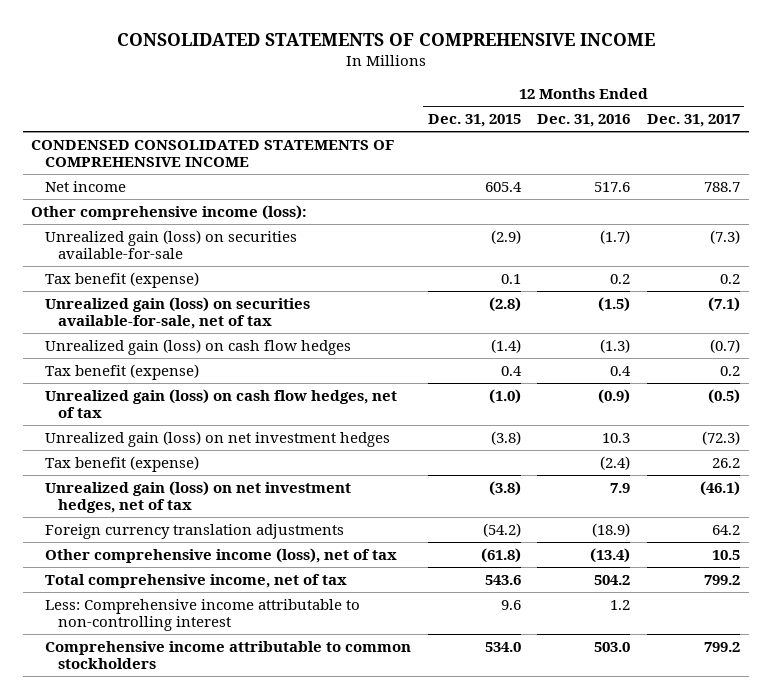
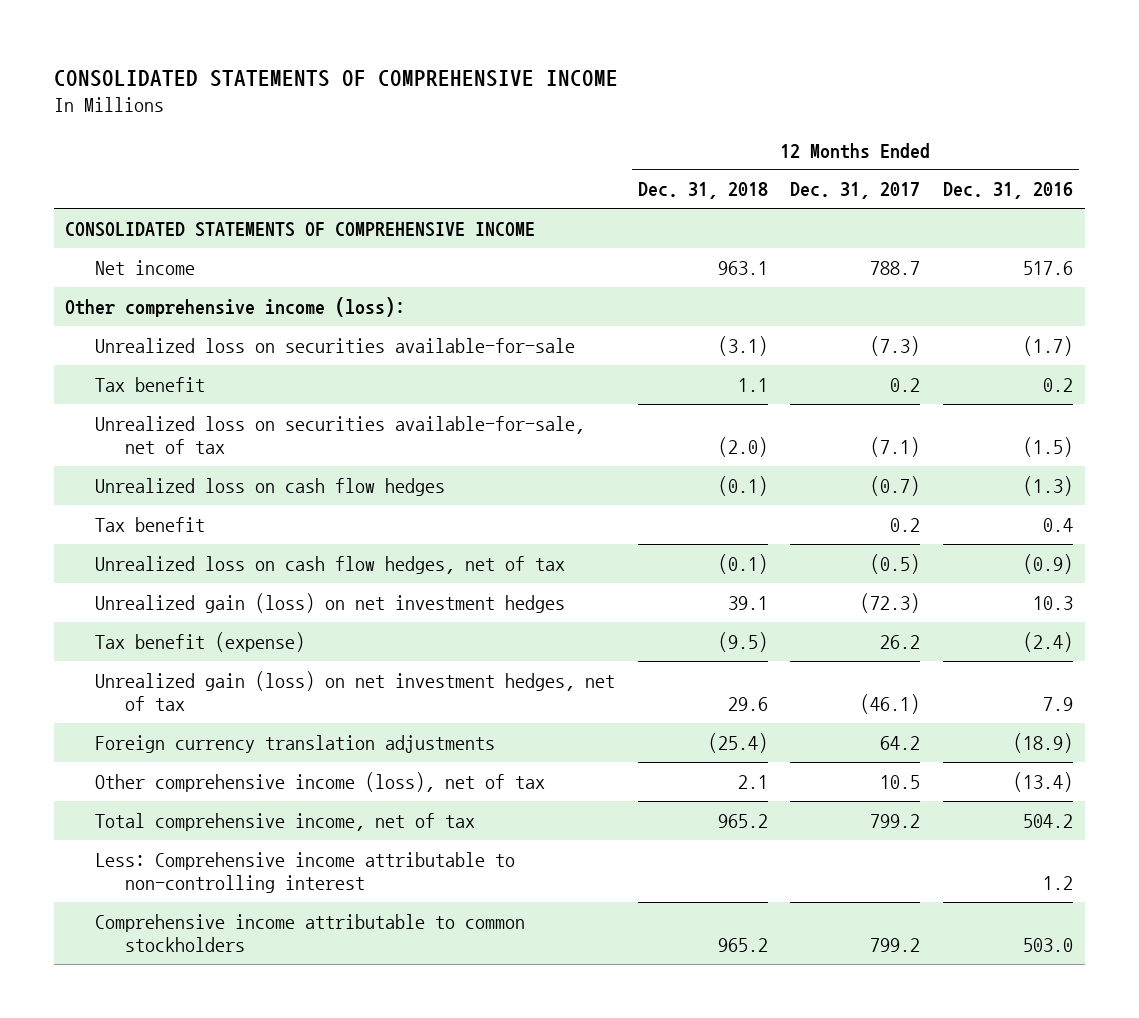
[427,114,521,128] Dec. 31, 2015 -> none
none -> [637,182,768,200] Dec. 31, 2018
[31,139,395,168] CONDENSED CONSOLIDATED STATEMENTS OF COMPREHENSIVE INCOME -> [65,221,536,237] CONSOLIDATED STATEMENTS OF COMPREHENSIVE INCOME
[44,229,297,260] Unrealized gain (loss) on securities available-for-sale -> [95,337,576,353] Unrealized loss on securities available-for-sale
[44,271,199,288] Tax benefit (expense) -> [95,376,206,392] Tax benefit
[44,296,310,330] Unrealized gain (loss) on securities available-for-sale, net of tax -> [95,415,586,455] Unrealized loss on securities available-for-sale, net of tax
[44,338,351,355] Unrealized gain (loss) on cash flow hedges -> [95,477,446,496] Unrealized loss on cash flow hedges
[44,363,199,380] Tax benefit (expense) -> [95,516,206,532] Tax benefit
[44,388,397,419] Unrealized gain (loss) on cash flow hedges, net of tax -> [95,555,566,574] Unrealized loss on cash flow hedges, net of tax

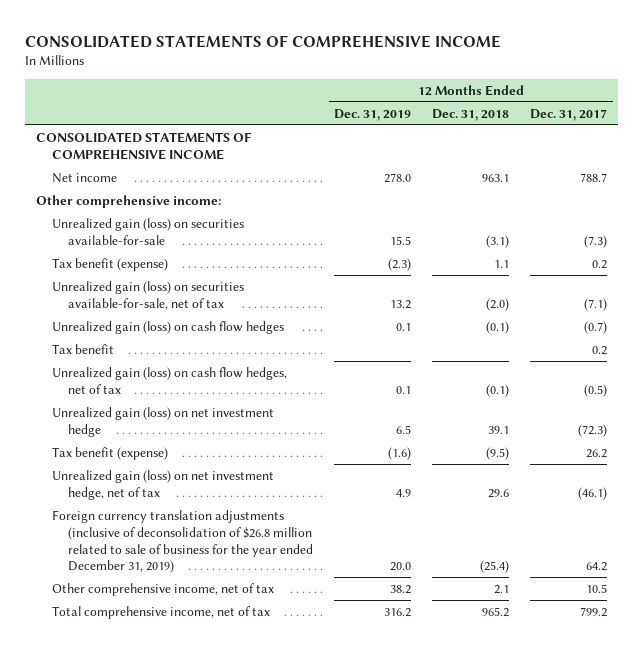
[943,182,1074,200] Dec. 31, 2016 -> none
none -> [333,108,411,121] Dec. 31, 2019
[65,296,406,317] Other comprehensive income (loss): -> [36,194,222,208] Other comprehensive income:
[95,337,576,353] Unrealized loss on securities available-for-sale -> [51,217,244,245] Unrealized gain (loss) on securities available-for-sale
[95,376,206,392] Tax benefit -> [51,257,168,271] Tax benefit (expense)
[95,415,586,455] Unrealized loss on securities available-for-sale, net of tax -> [51,280,244,310] Unrealized gain (loss) on securities available-for-sale, net of tax
[95,477,446,496] Unrealized loss on cash flow hedges -> [51,320,284,334] Unrealized gain (loss) on cash flow hedges
[95,555,566,574] Unrealized loss on cash flow hedges, net of tax -> [51,366,287,394] Unrealized gain (loss) on cash flow hedges, net of tax
[95,592,566,613] Unrealized gain (loss) on net investment hedges -> [51,406,274,437] Unrealized gain (loss) on net investment hedge
[95,670,616,712] Unrealized gain (loss) on net investment hedges, net of tax -> [51,469,274,500] Unrealized gain (loss) on net investment hedge, net of tax
[95,734,496,753] Foreign currency translation adjustments -> [51,509,313,574] Foreign currency translation adjustments (inclusive of deconsolidation of $26.8 million related to sale of business for the year ended December 31, 2019)
[95,771,546,792] Other comprehensive income (loss), net of tax -> [51,582,274,596] Other comprehensive income, net of tax
[95,851,516,894] Less: Comprehensive income attributable to non-controlling interest -> none
[95,913,526,953] Comprehensive income attributable to common stockholders -> none

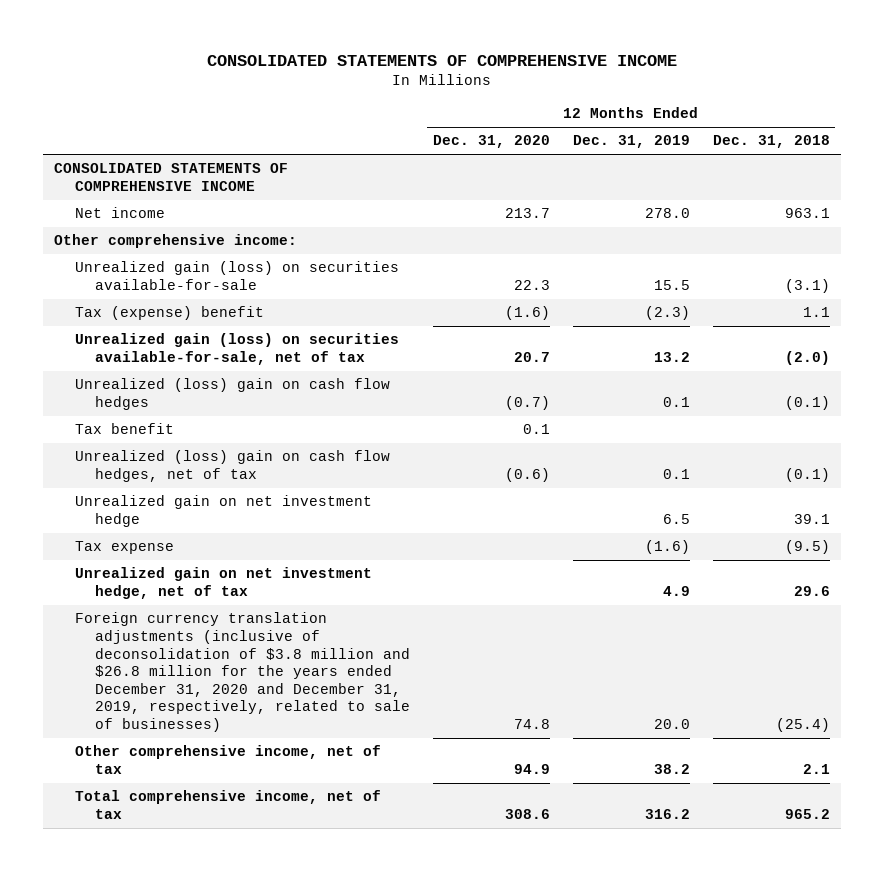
[530,108,608,121] Dec. 31, 2017 -> none
none -> [432,135,550,149] Dec. 31, 2020
[51,257,168,271] Tax benefit (expense) -> [74,306,264,321] Tax (expense) benefit
[51,320,284,334] Unrealized gain (loss) on cash flow hedges -> [74,378,390,410] Unrealized (loss) gain on cash flow hedges
[51,366,287,394] Unrealized gain (loss) on cash flow hedges, net of tax -> [74,450,390,482] Unrealized (loss) gain on cash flow hedges, net of tax
[51,406,274,437] Unrealized gain (loss) on net investment hedge -> [74,495,372,527] Unrealized gain on net investment hedge
[51,446,168,460] Tax benefit (expense) -> [74,541,174,555] Tax expense
[51,469,274,500] Unrealized gain (loss) on net investment hedge, net of tax -> [74,567,372,599] Unrealized gain on net investment hedge, net of tax
[51,509,313,574] Foreign currency translation adjustments (inclusive of deconsolidation of $26.8 million related to sale of business for the year ended December 31, 2019) -> [74,612,410,732] Foreign currency translation adjustments (inclusive of deconsolidation of $3.8 million and $26.8 million for the years ended December 31, 2020 and December 31, 2019, respectively, related to sale of businesses)

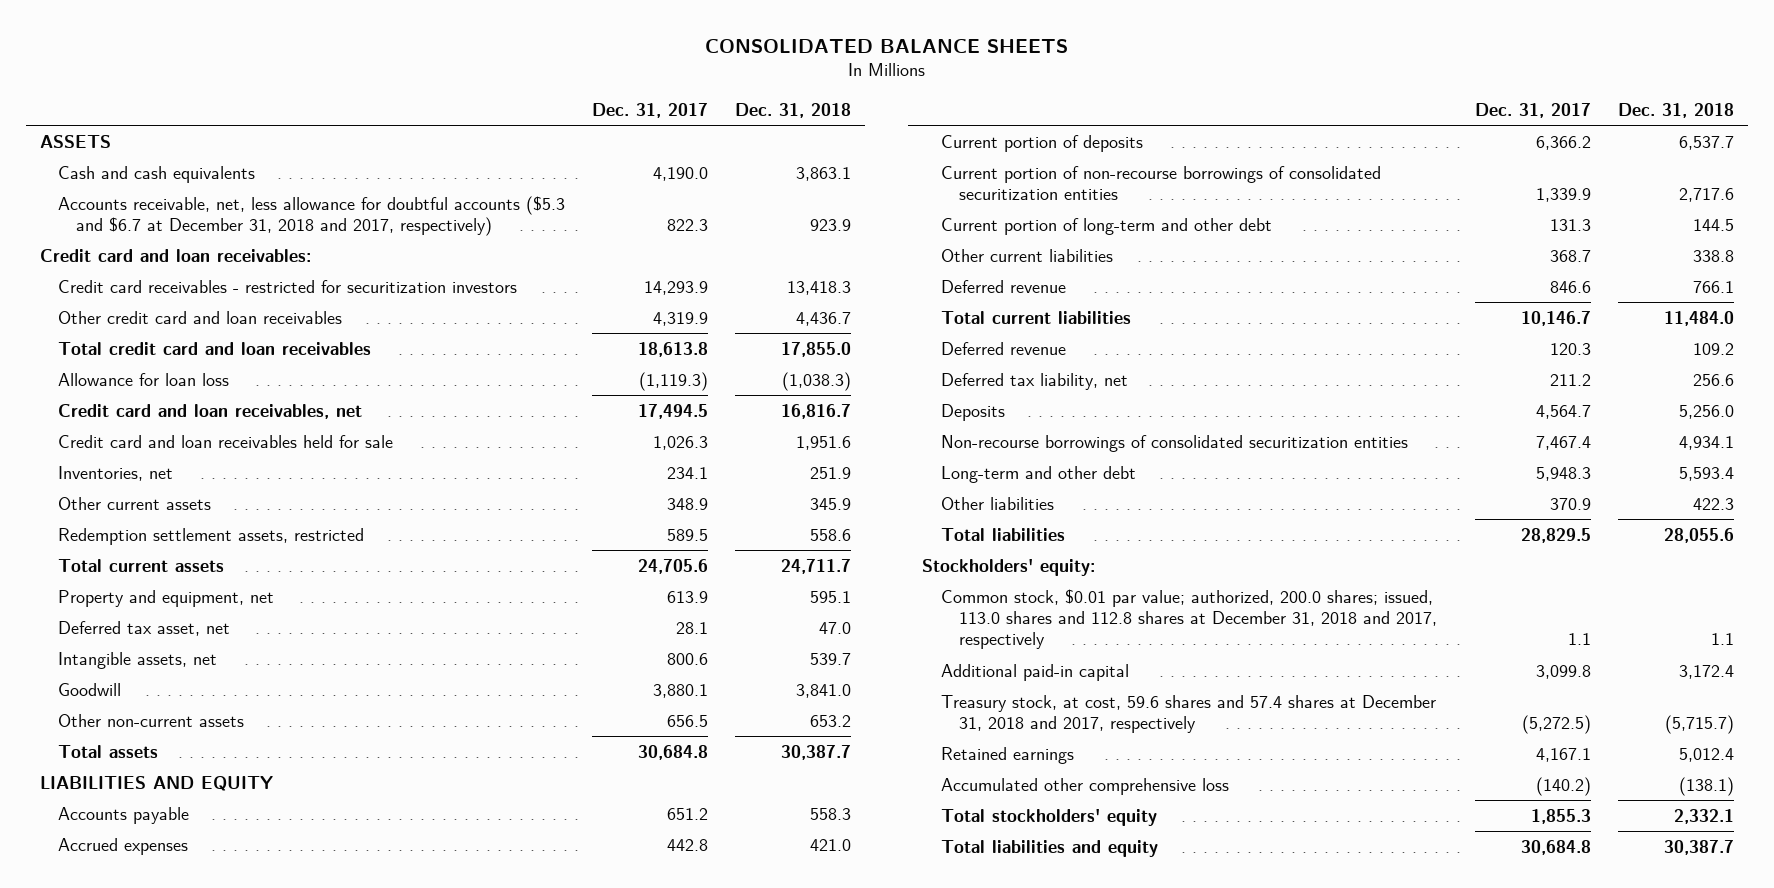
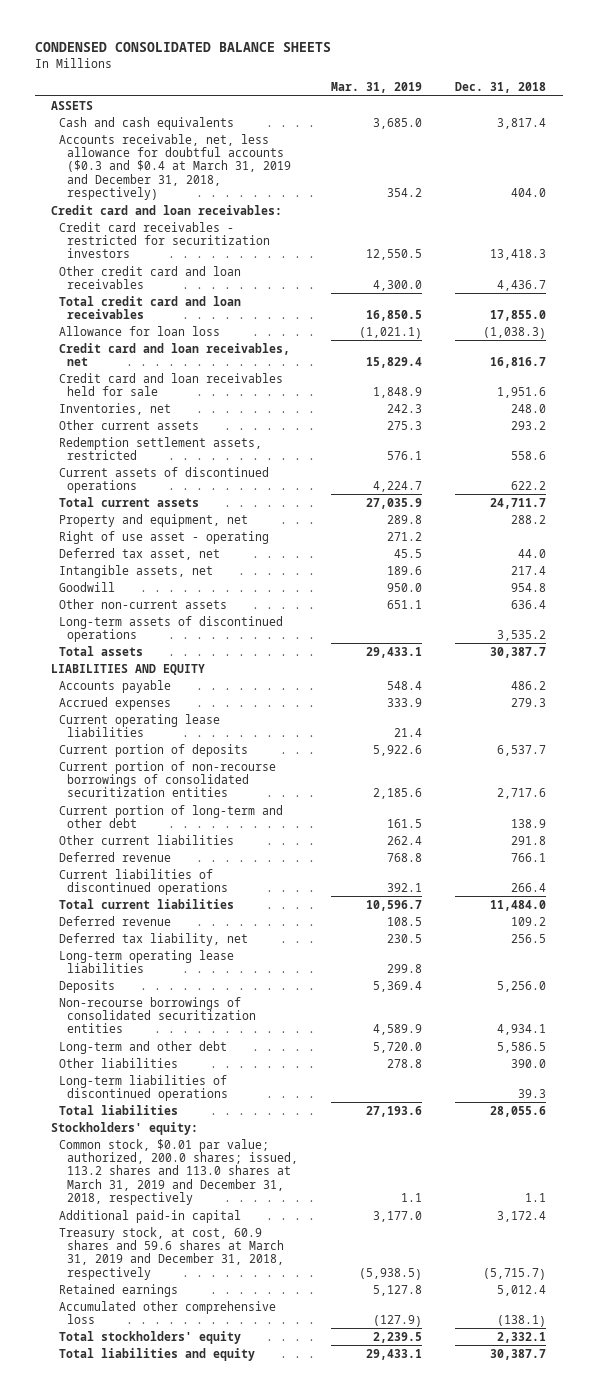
[704,38,1068,53] CONSOLIDATED BALANCE SHEETS -> [34,42,331,53] CONDENSED CONSOLIDATED BALANCE SHEETS
[592,102,709,118] Dec. 31, 2017 -> none
none -> [331,82,423,94] Mar. 31, 2019
[796,166,852,181] 3,863.1 -> [497,117,547,129] 3,817.4
[58,195,566,236] Accounts receivable, net, less allowance for doubtful accounts ($5.3 and $6.7 at December 31, 2018 and 2017, respectively) -> [59,133,292,201] Accounts receivable, net, less allowance for doubtful accounts ($0.3 and $0.4 at March 31, 2019 and December 31, 2018, respectively)
[810,218,852,231] 923.9 -> [511,188,547,198] 404.0
[810,466,852,479] 251.9 -> [511,403,547,413] 248.0
[810,497,852,510] 345.9 -> [511,420,547,430] 293.2
none -> [59,466,270,493] Current assets of discontinued operations
[810,590,852,603] 595.1 -> [511,514,547,524] 288.2
none -> [59,530,270,544] Right of use asset - operating
[819,621,852,634] 47.0 -> [518,548,547,558] 44.0
[810,652,852,665] 539.7 -> [511,565,547,575] 217.4
[796,683,852,698] 3,841.0 -> [511,582,547,592] 954.8
[810,714,852,727] 653.2 -> [511,599,547,609] 636.4
none -> [59,615,284,642] Long-term assets of discontinued operations
[810,807,852,820] 558.3 -> [511,680,547,690] 486.2
[810,838,852,851] 421.0 -> [511,697,547,707] 279.3
none -> [59,713,221,737] Current operating lease liabilities
[1692,218,1734,231] 144.5 -> [511,818,547,828] 138.9
[1692,249,1734,262] 338.8 -> [511,835,547,845] 291.8
none -> [59,868,229,895] Current liabilities of discontinued operations
[1692,373,1734,386] 256.6 -> [511,933,547,943] 256.5
none -> [59,949,235,973] Long-term operating lease liabilities
[1678,466,1734,481] 5,593.4 -> [497,1041,547,1053] 5,586.5
[1692,497,1734,510] 422.3 -> [511,1058,547,1068] 390.0
none -> [59,1074,229,1101] Long-term liabilities of discontinued operations
[940,588,1437,649] Common stock, $0.01 par value; authorized, 200.0 shares; issued, 113.0 shares and 112.8 shares at December 31, 2018 and 2017, respectively -> [59,1138,299,1206] Common stock, $0.01 par value; authorized, 200.0 shares; issued, 113.2 shares and 113.0 shares at March 31, 2019 and December 31, 2018, respectively
[940,694,1436,733] Treasury stock, at cost, 59.6 shares and 57.4 shares at December 31, 2018 and 2017, respectively -> [59,1226,285,1280] Treasury stock, at cost, 60.9 shares and 59.6 shares at March 31, 2019 and December 31, 2018, respectively

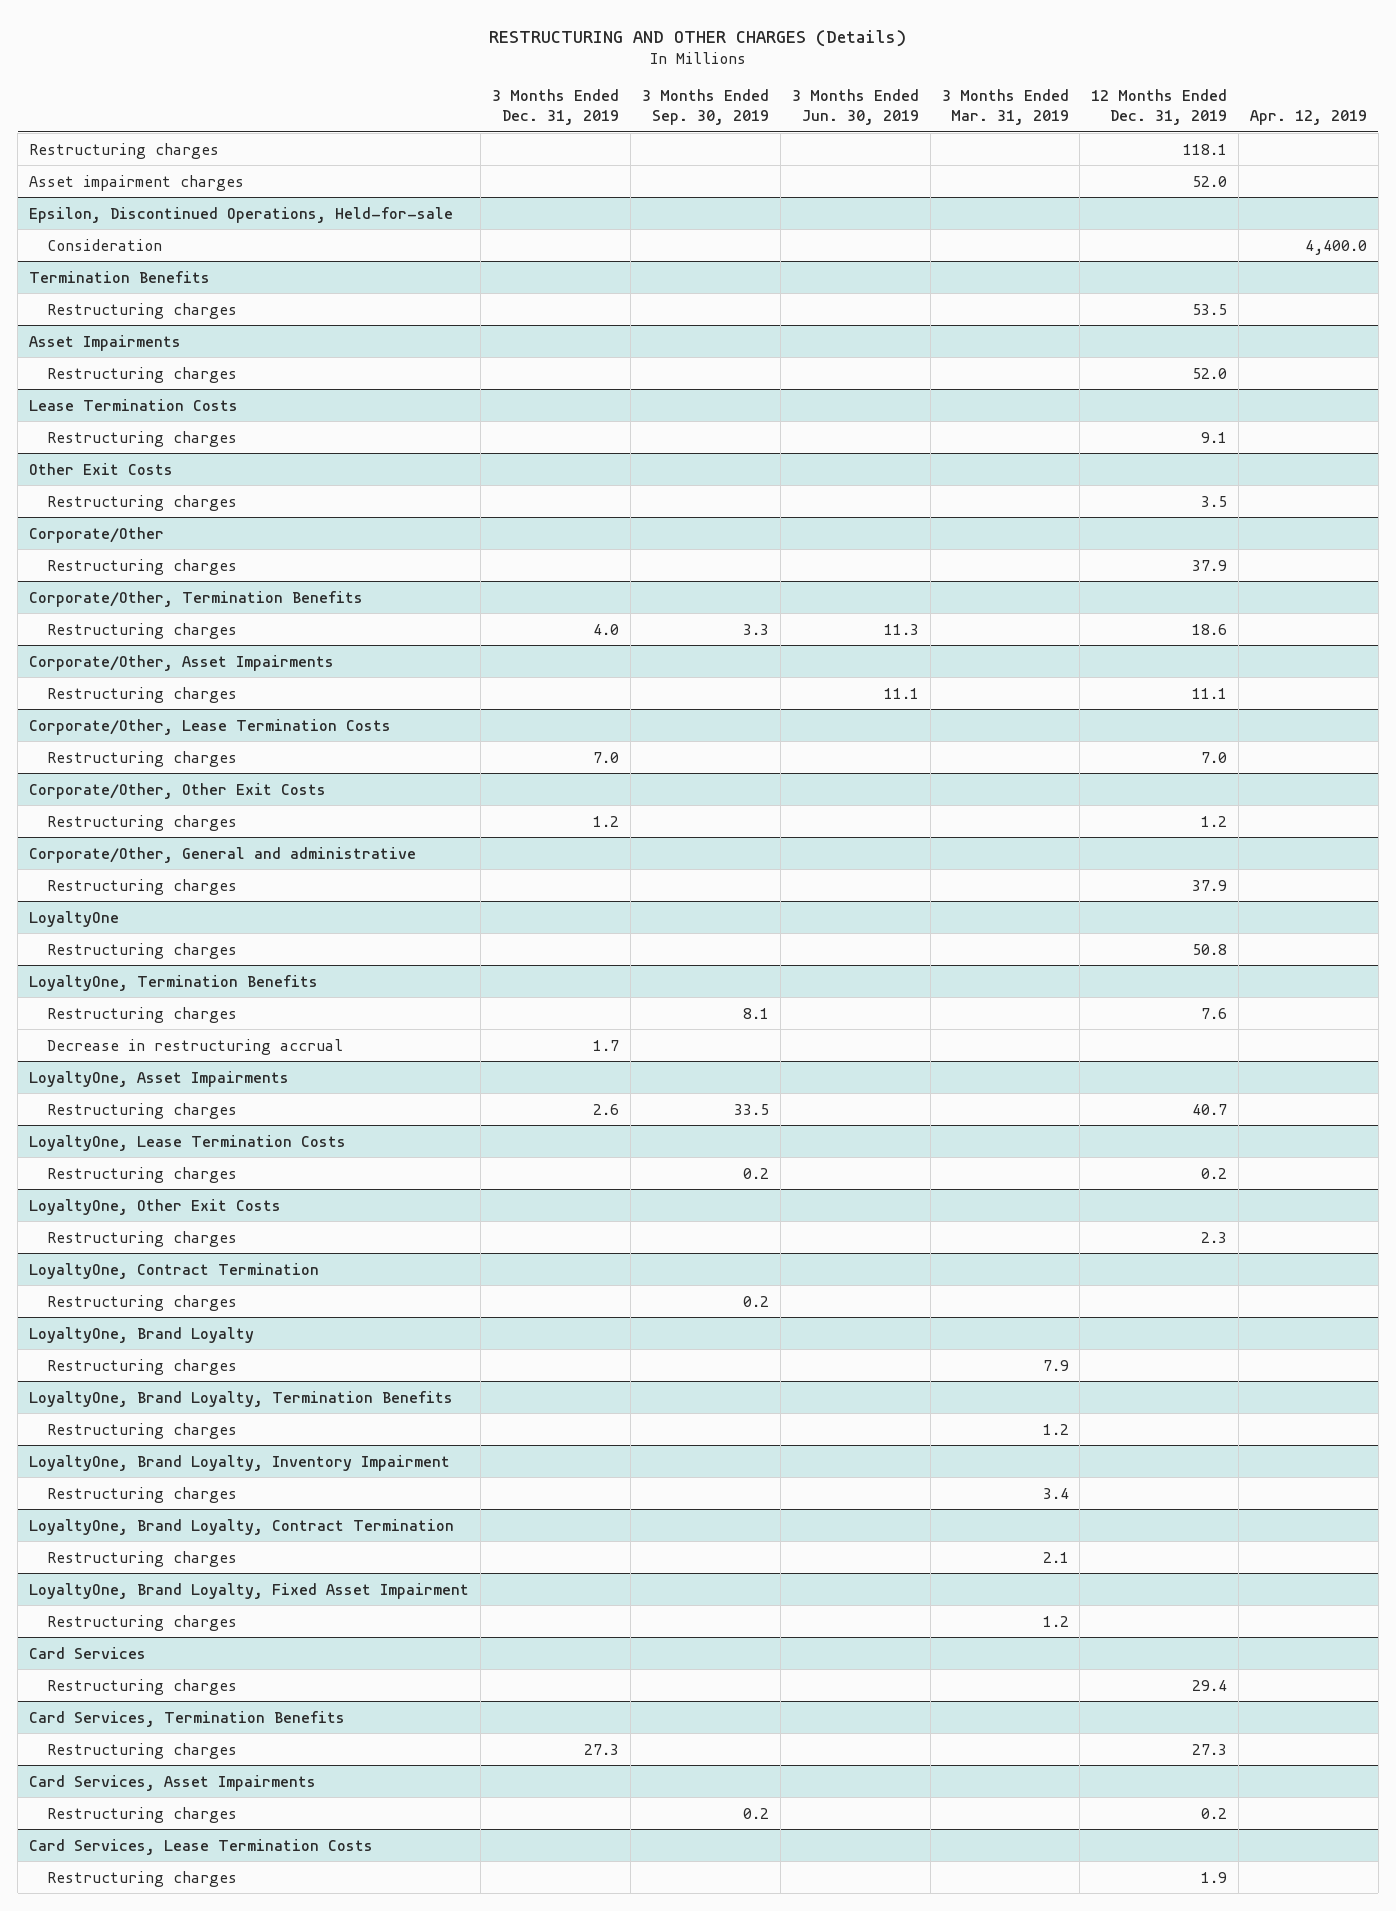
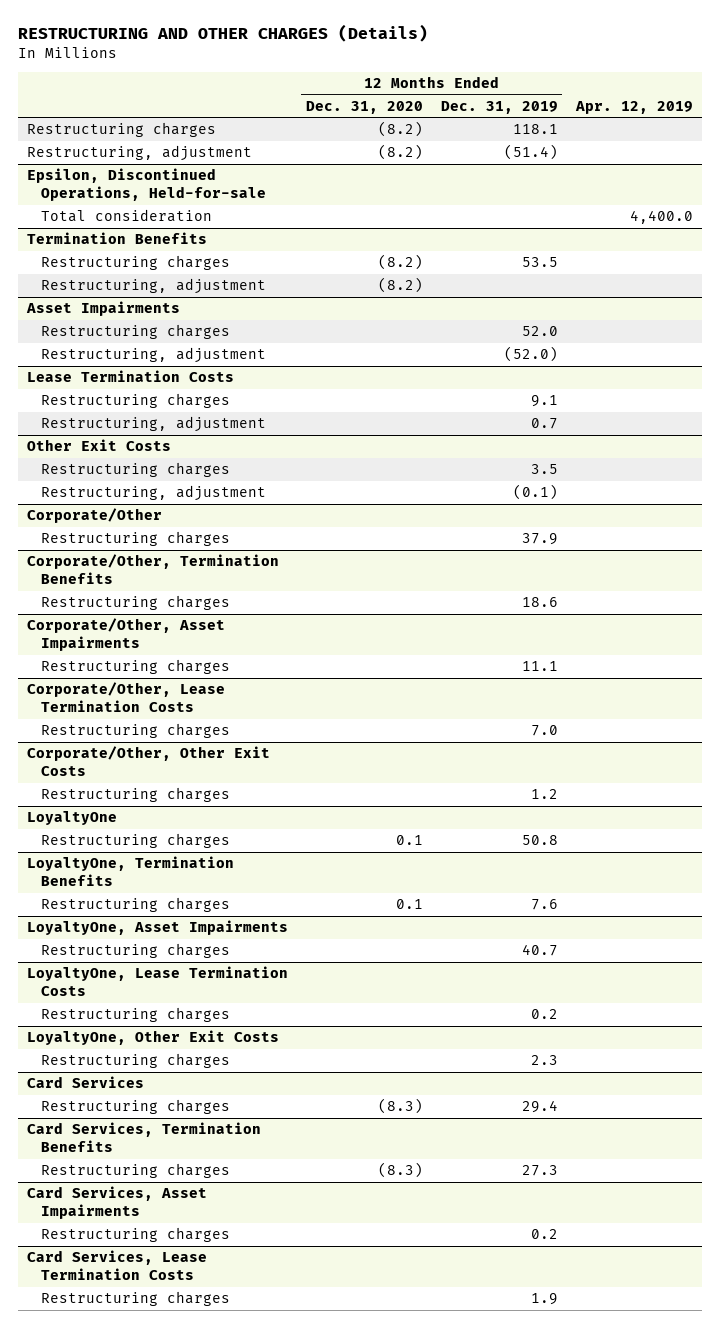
[492,89,620,126] 3 Months Ended Dec. 31, 2019 -> none
[641,89,769,126] 3 Months Ended Sep. 30, 2019 -> none
[791,89,919,126] 3 Months Ended Jun. 30, 2019 -> none
[941,89,1069,126] 3 Months Ended Mar. 31, 2019 -> none
none -> [305,100,423,114] Dec. 31, 2020
[29,174,245,191] Asset impairment charges -> none
none -> [26,145,252,162] Restructuring, adjustment
[46,238,162,251] Consideration -> [40,209,212,223] Total consideration
none -> [40,278,266,295] Restructuring, adjustment
none -> [40,347,266,364] Restructuring, adjustment
none -> [40,416,266,433] Restructuring, adjustment
none -> [40,485,266,502] Restructuring, adjustment
[29,846,417,863] Corporate/Other, General and administrative -> none
[46,878,237,895] Restructuring charges -> none
[46,1038,343,1055] Decrease in restructuring accrual -> none
[29,1262,320,1279] LoyaltyOne, Contract Termination -> none
[46,1294,237,1311] Restructuring charges -> none
[29,1326,255,1343] LoyaltyOne, Brand Loyalty -> none
[46,1358,237,1375] Restructuring charges -> none
[29,1390,454,1407] LoyaltyOne, Brand Loyalty, Termination Benefits -> none
[46,1422,237,1439] Restructuring charges -> none
[29,1454,451,1471] LoyaltyOne, Brand Loyalty, Inventory Impairment -> none
[46,1486,237,1503] Restructuring charges -> none
[29,1518,455,1535] LoyaltyOne, Brand Loyalty, Contract Termination -> none
[46,1550,237,1567] Restructuring charges -> none
[29,1582,470,1599] LoyaltyOne, Brand Loyalty, Fixed Asset Impairment -> none
[46,1614,237,1631] Restructuring charges -> none

